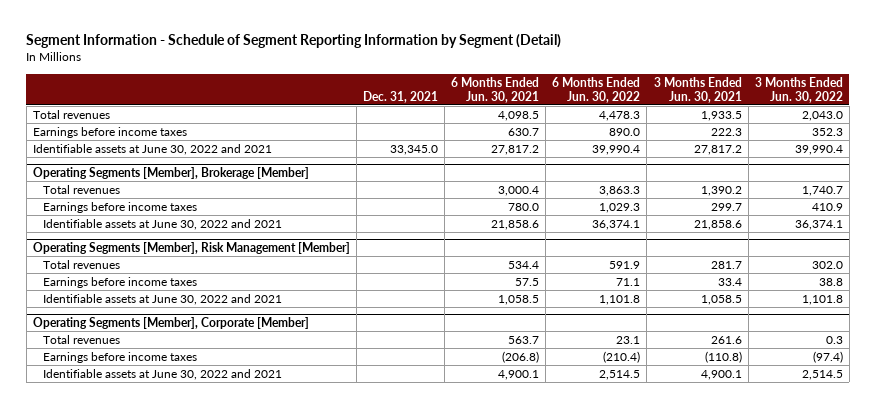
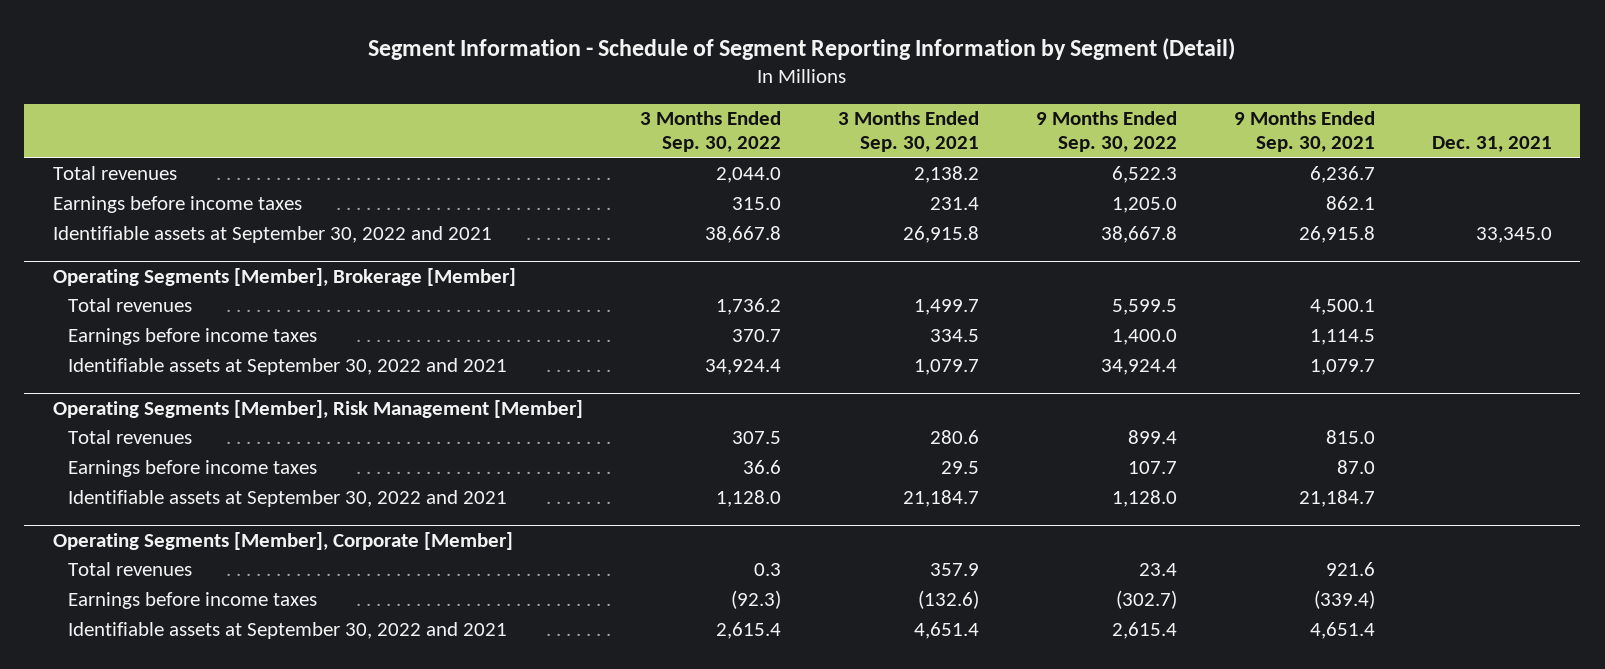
[451,76,540,103] 6 Months Ended Jun. 30, 2021 -> none
[552,76,641,103] 6 Months Ended Jun. 30, 2022 -> none
[653,76,742,103] 3 Months Ended Jun. 30, 2021 -> none
[754,76,843,103] 3 Months Ended Jun. 30, 2022 -> none
none -> [639,111,781,153] 3 Months Ended Sep. 30, 2022
none -> [837,111,979,153] 3 Months Ended Sep. 30, 2021
none -> [1035,111,1177,153] 9 Months Ended Sep. 30, 2022
none -> [1233,111,1375,153] 9 Months Ended Sep. 30, 2021
[32,144,272,156] Identifiable assets at June 30, 2022 and 2021 -> [52,226,492,244] Identifiable assets at September 30, 2022 and 2021
[43,219,283,231] Identifiable assets at June 30, 2022 and 2021 -> [67,358,507,376] Identifiable assets at September 30, 2022 and 2021
[43,294,283,306] Identifiable assets at June 30, 2022 and 2021 -> [67,490,507,508] Identifiable assets at September 30, 2022 and 2021
[43,369,283,381] Identifiable assets at June 30, 2022 and 2021 -> [67,622,507,640] Identifiable assets at September 30, 2022 and 2021

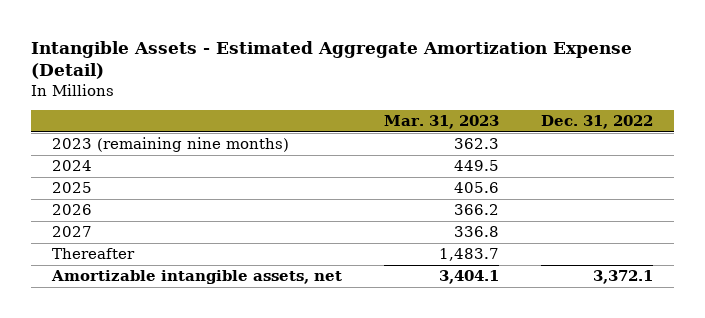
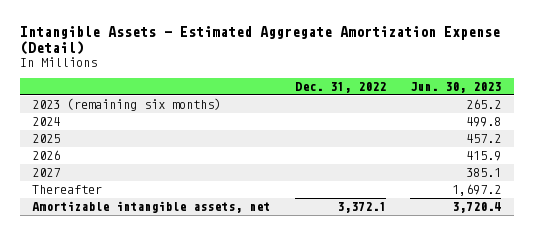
[383,115,499,130] Mar. 31, 2023 -> none
none -> [410,81,502,93] Jun. 30, 2023
[52,137,290,153] 2023 (remaining nine months) -> [32,98,222,112] 2023 (remaining six months)

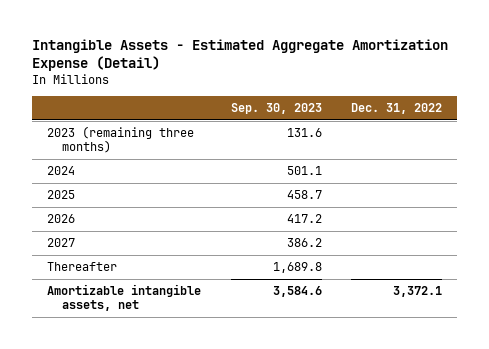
[410,81,502,93] Jun. 30, 2023 -> none
none -> [230,103,322,115] Sep. 30, 2023
[32,98,222,112] 2023 (remaining six months) -> [46,126,194,154] 2023 (remaining three months)

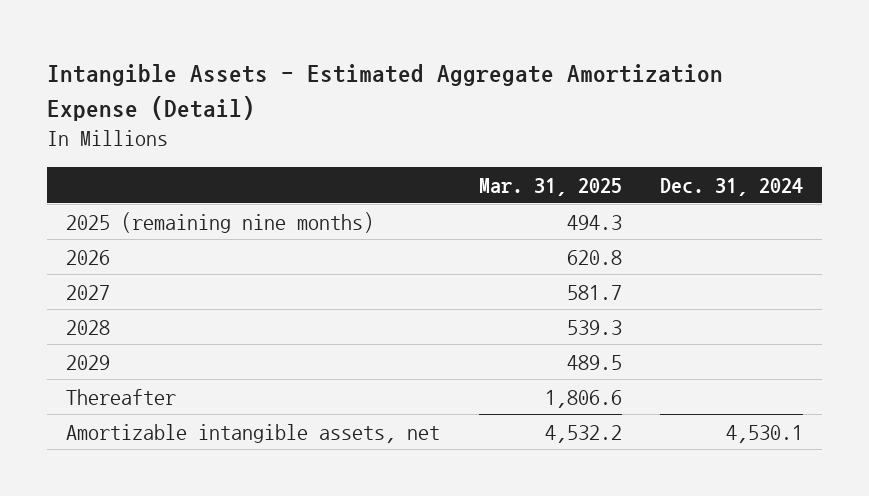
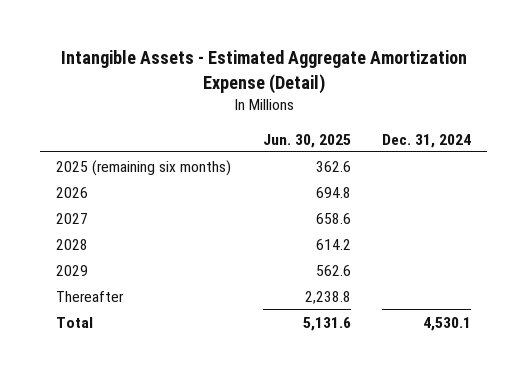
[478,177,622,196] Mar. 31, 2025 -> none
none -> [262,133,351,148] Jun. 30, 2025
[66,211,375,233] 2025 (remaining nine months) -> [55,159,231,176] 2025 (remaining six months)
[66,423,441,443] Amortizable intangible assets, net -> [55,316,93,328] Total

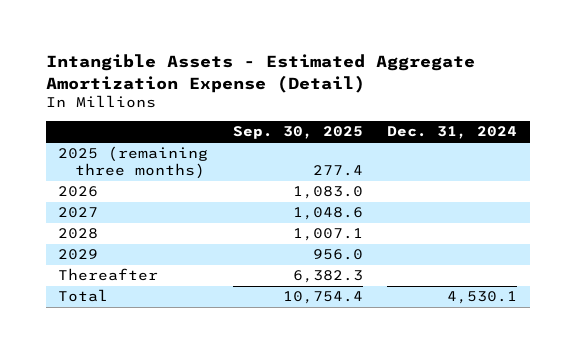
[262,133,351,148] Jun. 30, 2025 -> none
none -> [232,126,363,140] Sep. 30, 2025
[55,159,231,176] 2025 (remaining six months) -> [57,146,208,180] 2025 (remaining three months)

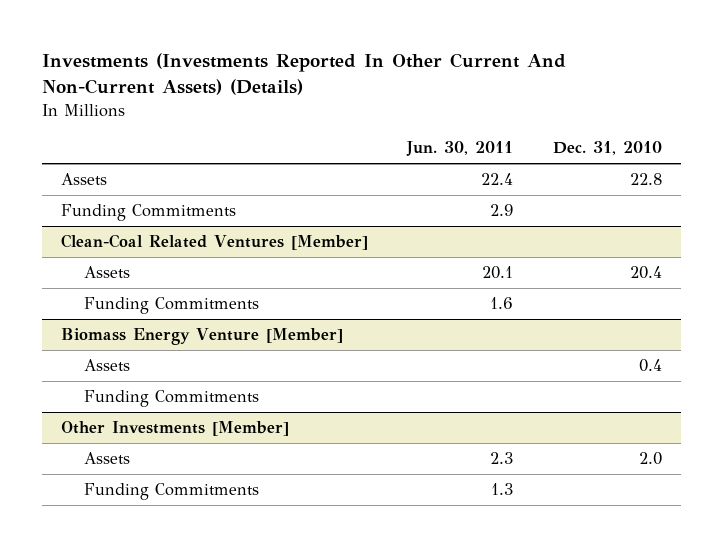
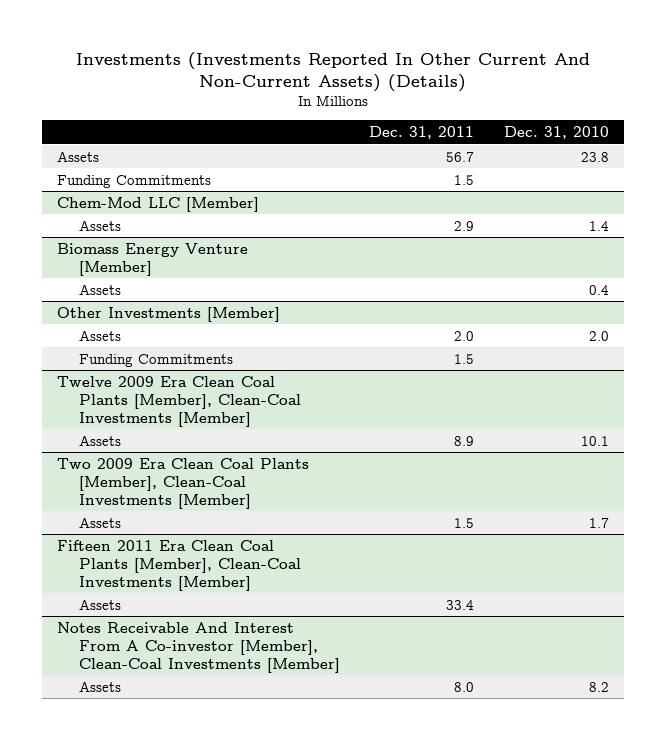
[406,141,514,157] Jun. 30, 2011 -> none
none -> [369,125,475,139] Dec. 31, 2011
[629,173,662,186] 22.8 -> [580,151,609,162] 23.8
[61,234,369,251] Clean-Coal Related Ventures [Member] -> none
[83,266,130,279] Assets -> none
[83,297,259,315] Funding Commitments -> none
none -> [57,196,260,212] Chem-Mod LLC [Member]
none -> [78,219,121,231] Assets
[83,390,259,408] Funding Commitments -> none
none -> [57,375,301,427] Twelve 2009 Era Clean Coal Plants [Member], Clean-Coal Investments [Member]
none -> [78,434,121,446] Assets
none -> [57,457,310,509] Two 2009 Era Clean Coal Plants [Member], Clean-Coal Investments [Member]
none -> [78,516,121,528] Assets
none -> [57,539,301,591] Fifteen 2011 Era Clean Coal Plants [Member], Clean-Coal Investments [Member]
none -> [78,598,121,610] Assets
none -> [57,621,340,673] Notes Receivable And Interest From A Co-investor [Member], Clean-Coal Investments [Member]
none -> [78,680,121,692] Assets

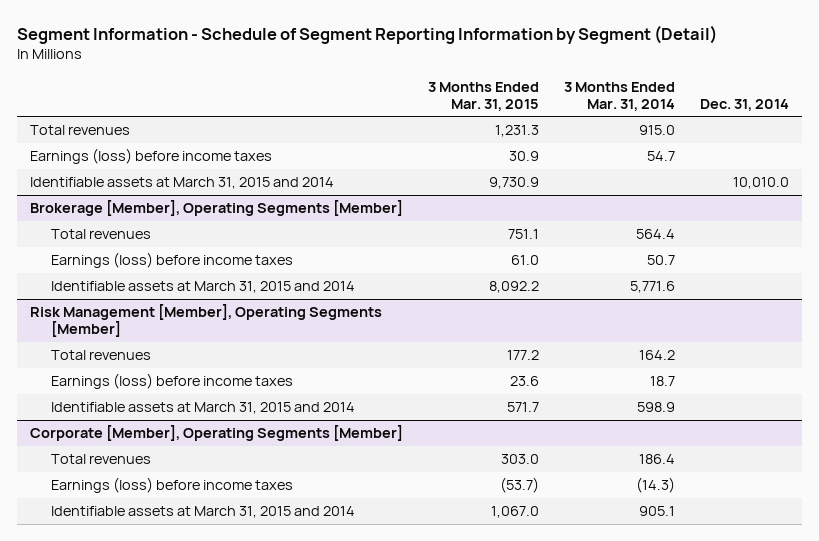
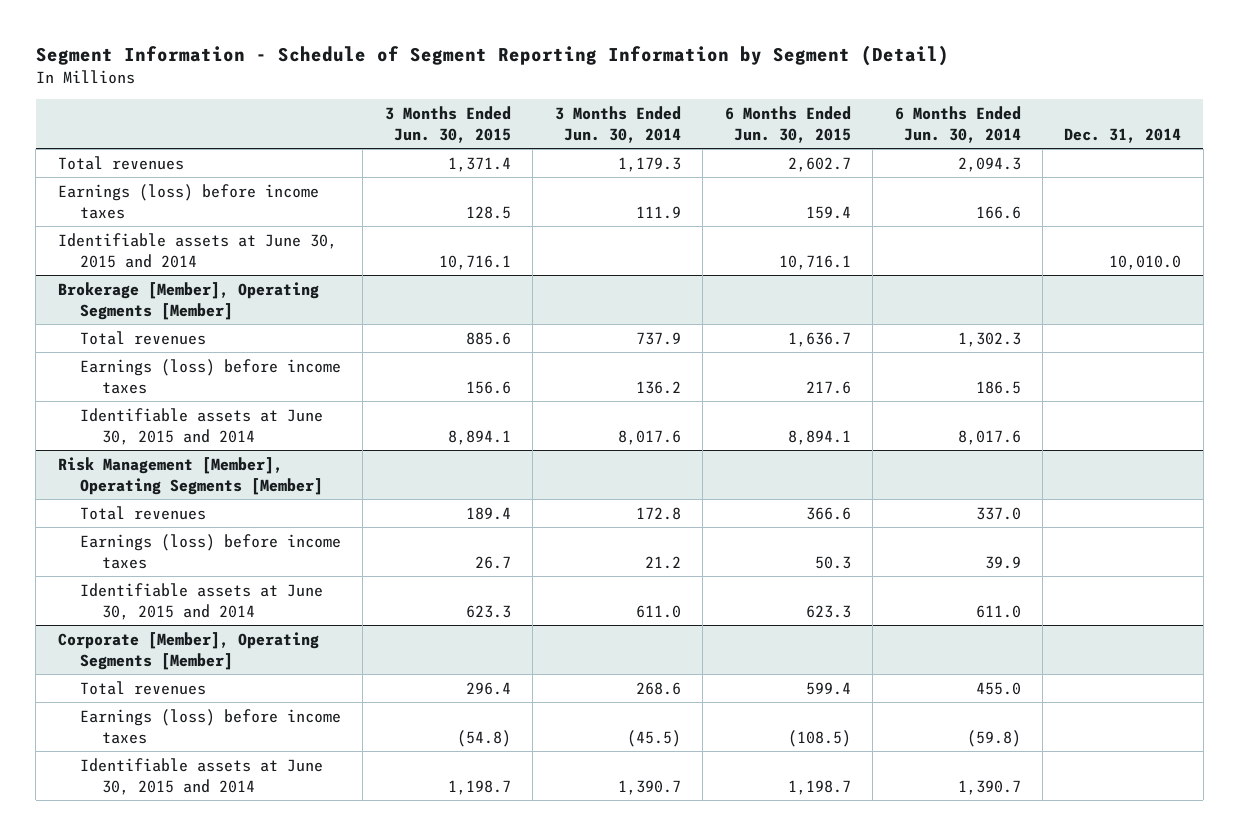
[427,81,539,111] 3 Months Ended Mar. 31, 2015 -> none
[564,81,676,111] 3 Months Ended Mar. 31, 2014 -> none
none -> [384,105,511,143] 3 Months Ended Jun. 30, 2015
none -> [554,105,681,143] 3 Months Ended Jun. 30, 2014
none -> [724,105,851,143] 6 Months Ended Jun. 30, 2015
none -> [894,105,1021,143] 6 Months Ended Jun. 30, 2014
[29,177,334,190] Identifiable assets at March 31, 2015 and 2014 -> [57,232,337,268] Identifiable assets at June 30, 2015 and 2014
[50,281,355,294] Identifiable assets at March 31, 2015 and 2014 -> [79,407,323,445] Identifiable assets at June 30, 2015 and 2014
[50,402,355,415] Identifiable assets at March 31, 2015 and 2014 -> [79,582,323,620] Identifiable assets at June 30, 2015 and 2014
[50,506,355,519] Identifiable assets at March 31, 2015 and 2014 -> [79,757,323,795] Identifiable assets at June 30, 2015 and 2014

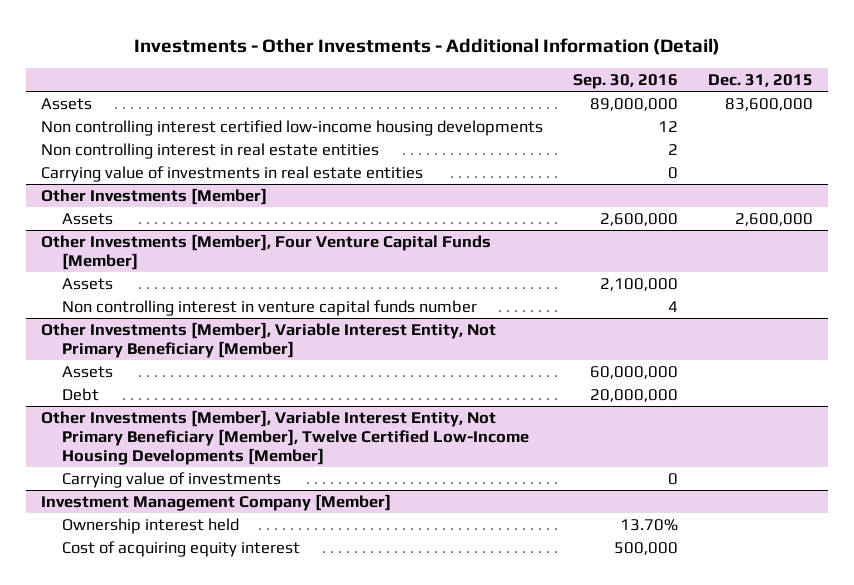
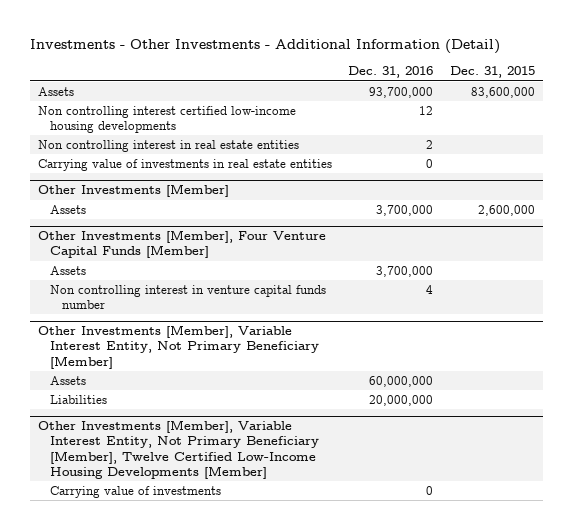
[572,74,678,90] Sep. 30, 2016 -> none
none -> [348,66,434,79] Dec. 31, 2016
[61,387,99,401] Debt -> [50,394,108,404] Liabilities
[41,493,392,511] Investment Management Company [Member] -> none
[61,517,239,534] Ownership interest held -> none
[61,540,300,557] Cost of acquiring equity interest -> none

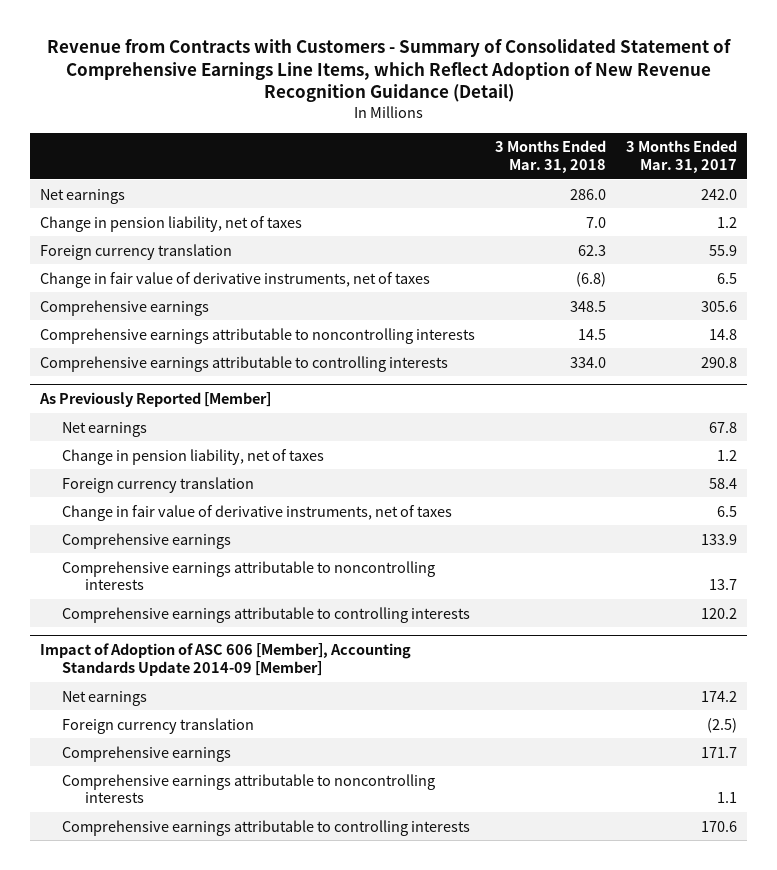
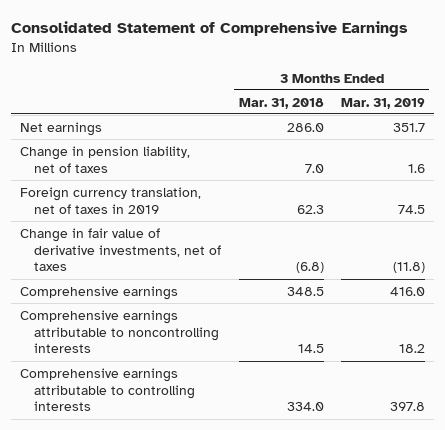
[46,38,731,103] Revenue from Contracts with Customers - Summary of Consolidated Statement of Comprehensive Earnings Line Items, which Reflect Adoption of New Revenue Recognition Guidance (Detail) -> [11,21,409,38] Consolidated Statement of Comprehensive Earnings
[626,140,738,173] 3 Months Ended Mar. 31, 2017 -> none
none -> [341,97,426,109] Mar. 31, 2019
[40,243,233,260] Foreign currency translation -> [20,186,202,214] Foreign currency translation, net of taxes in 2019
[40,271,431,288] Change in fair value of derivative instruments, net of taxes -> [20,227,222,272] Change in fair value of derivative investments, net of taxes
[39,392,272,408] As Previously Reported [Member] -> none
[62,421,148,437] Net earnings -> none
[62,448,325,465] Change in pension liability, net of taxes -> none
[62,476,255,493] Foreign currency translation -> none
[62,504,453,521] Change in fair value of derivative instruments, net of taxes -> none
[62,532,232,549] Comprehensive earnings -> none
[62,560,436,591] Comprehensive earnings attributable to noncontrolling interests -> none
[62,606,471,623] Comprehensive earnings attributable to controlling interests -> none
[40,643,412,676] Impact of Adoption of ASC 606 [Member], Accounting Standards Update 2014-09 [Member] -> none
[62,690,148,706] Net earnings -> none
[62,717,255,734] Foreign currency translation -> none
[62,745,232,762] Comprehensive earnings -> none
[62,773,436,804] Comprehensive earnings attributable to noncontrolling interests -> none
[62,819,471,836] Comprehensive earnings attributable to controlling interests -> none

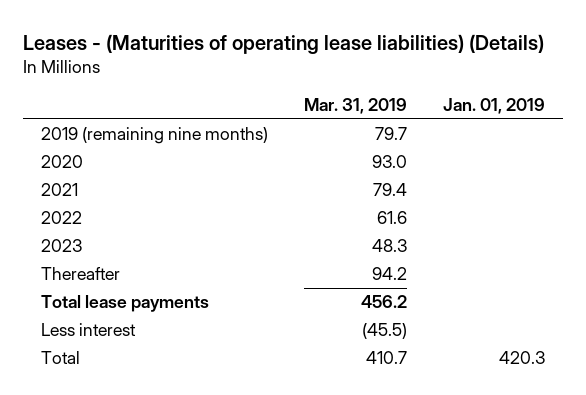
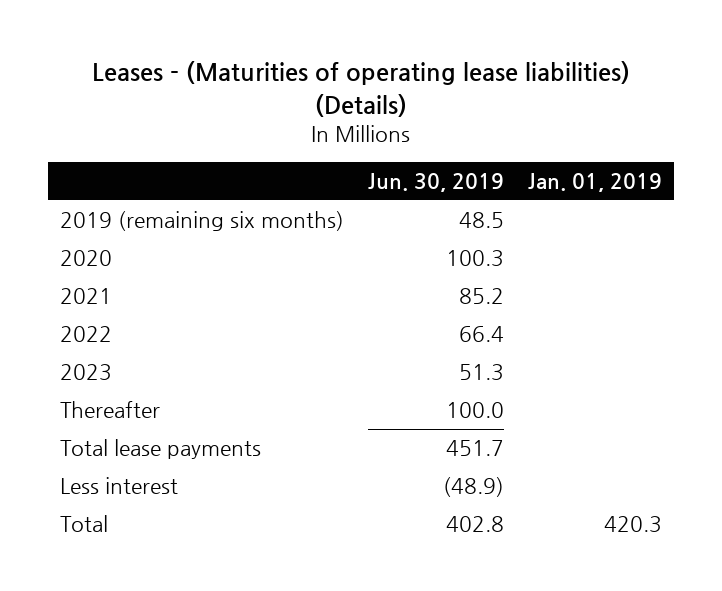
[304,98,408,115] Mar. 31, 2019 -> none
none -> [368,173,505,193] Jun. 30, 2019
[41,127,269,145] 2019 (remaining nine months) -> [59,211,344,232] 2019 (remaining six months)

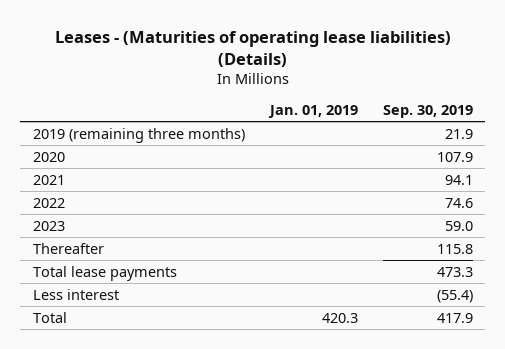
[368,173,505,193] Jun. 30, 2019 -> none
none -> [382,104,473,118] Sep. 30, 2019
[59,211,344,232] 2019 (remaining six months) -> [32,127,245,143] 2019 (remaining three months)

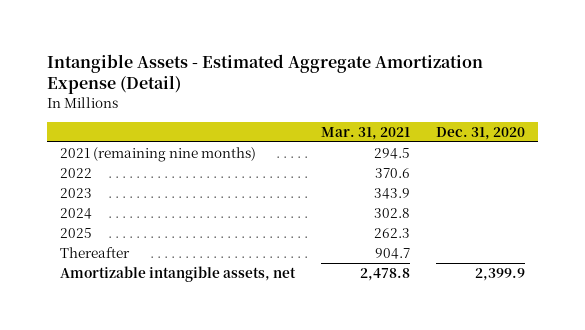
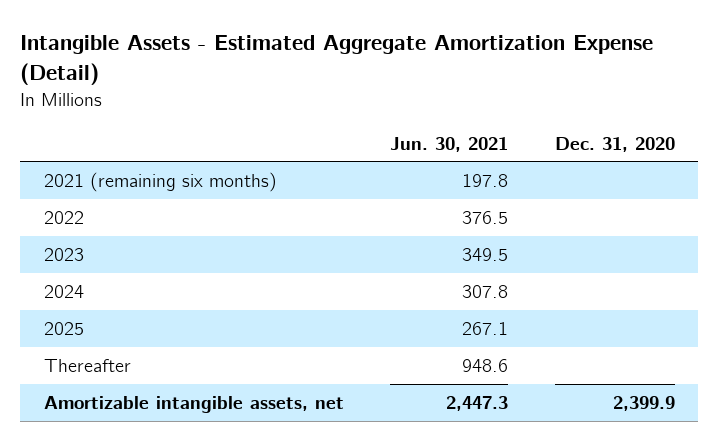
[320,126,410,140] Mar. 31, 2021 -> none
none -> [390,136,509,152] Jun. 30, 2021
[59,147,256,163] 2021 (remaining nine months) -> [43,171,277,192] 2021 (remaining six months)

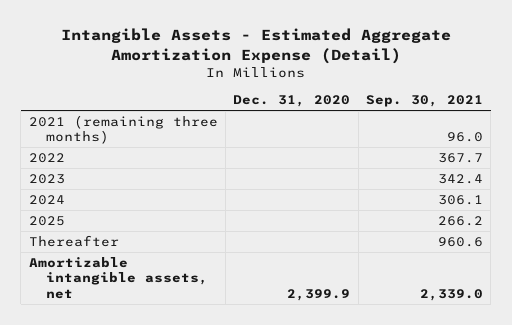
[390,136,509,152] Jun. 30, 2021 -> none
none -> [366,95,484,108] Sep. 30, 2021
[43,171,277,192] 2021 (remaining six months) -> [28,114,218,145] 2021 (remaining three months)

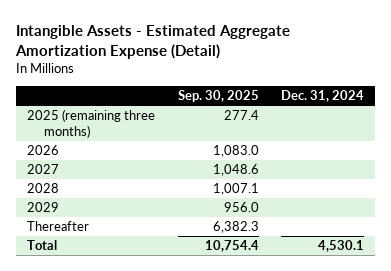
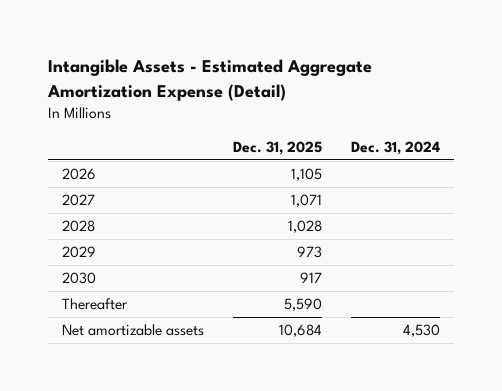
[177,90,259,103] Sep. 30, 2025 -> none
none -> [233,140,323,155] Dec. 31, 2025
[27,109,156,139] 2025 (remaining three months) -> none
none -> [62,272,97,285] 2030
[27,240,58,251] Total -> none
none -> [62,324,205,337] Net amortizable assets

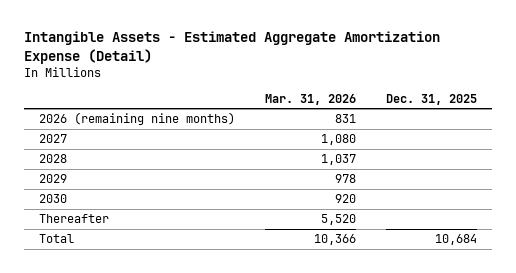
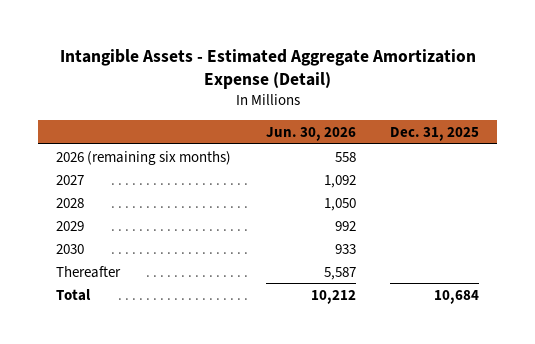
[265,93,357,105] Mar. 31, 2026 -> none
none -> [265,126,356,141] Jun. 30, 2026
[38,112,235,126] 2026 (remaining nine months) -> [55,150,231,165] 2026 (remaining six months)

